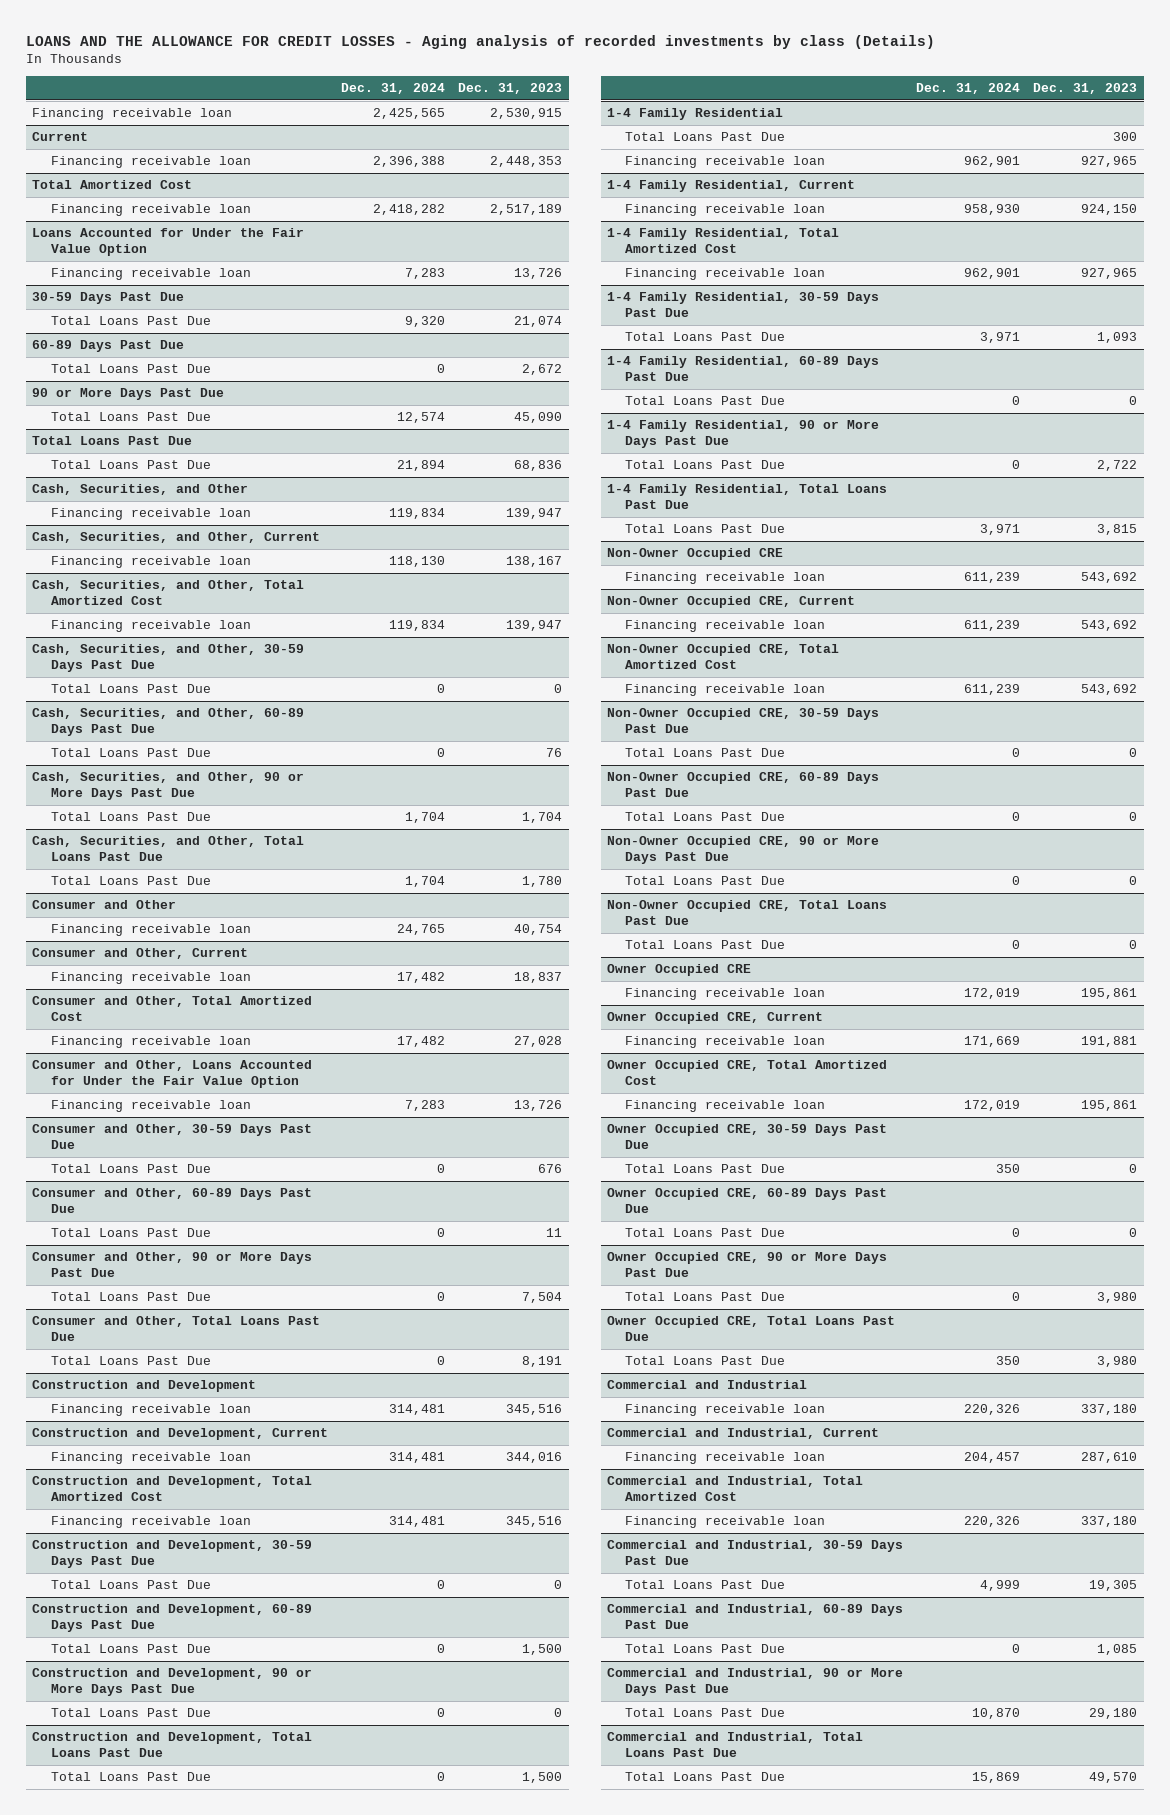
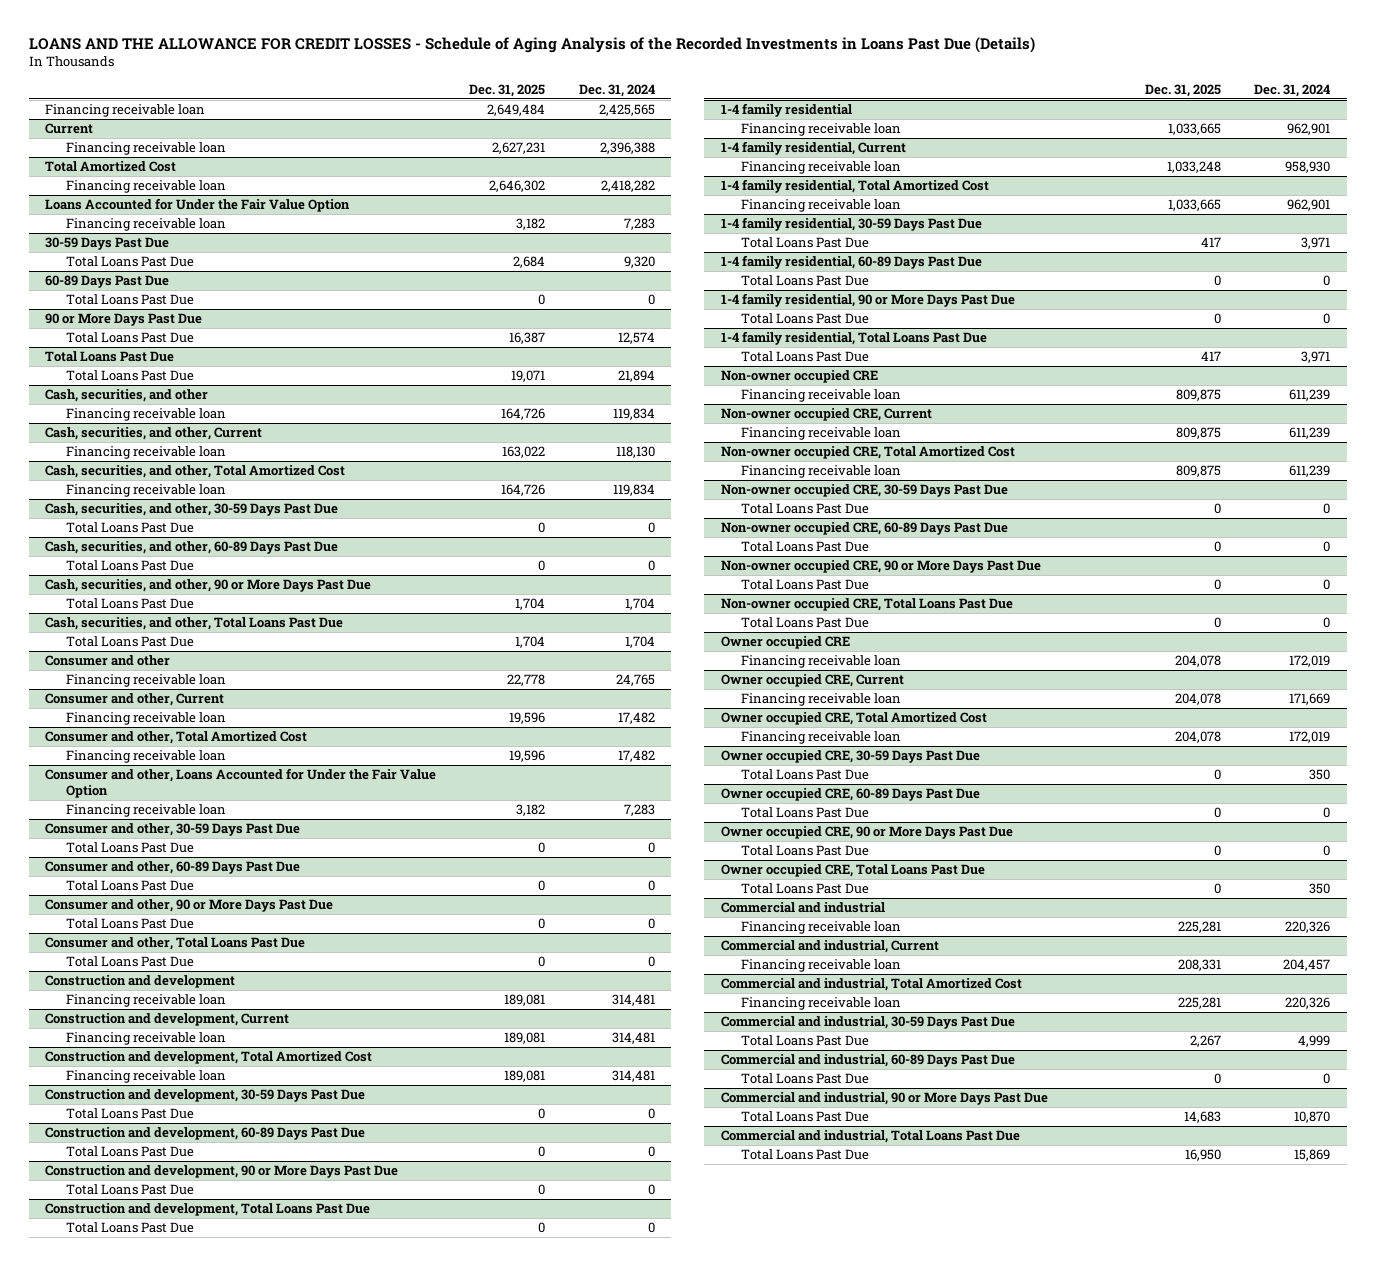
[25,34,935,49] LOANS AND THE ALLOWANCE FOR CREDIT LOSSES - Aging analysis of recorded investments by class (Details) -> [28,36,1035,53] LOANS AND THE ALLOWANCE FOR CREDIT LOSSES - Schedule of Aging Analysis of the Recorded Investments in Loans Past Due (Details)
[458,83,563,95] Dec. 31, 2023 -> none
none -> [469,83,546,97] Dec. 31, 2025
[32,484,249,496] Cash, Securities, and Other -> [45,389,209,403] Cash, securities, and other
[32,532,321,544] Cash, Securities, and Other, Current -> [45,427,263,441] Cash, securities, and other, Current
[32,580,305,605] Cash, Securities, and Other, Total Amortized Cost -> [45,465,346,479] Cash, securities, and other, Total Amortized Cost
[32,644,305,672] Cash, Securities, and Other, 30-59 Days Past Due -> [45,503,339,517] Cash, securities, and other, 30-59 Days Past Due
[32,708,305,736] Cash, Securities, and Other, 60-89 Days Past Due -> [45,541,339,555] Cash, securities, and other, 60-89 Days Past Due
[32,772,305,800] Cash, Securities, and Other, 90 or More Days Past Due -> [45,579,372,593] Cash, securities, and other, 90 or More Days Past Due
[32,836,305,861] Cash, Securities, and Other, Total Loans Past Due -> [45,617,344,631] Cash, securities, and other, Total Loans Past Due
[32,900,177,910] Consumer and Other -> [45,655,171,667] Consumer and other
[32,948,249,960] Consumer and Other, Current -> [45,693,225,707] Consumer and other, Current
[32,996,313,1021] Consumer and Other, Total Amortized Cost -> [45,731,308,745] Consumer and other, Total Amortized Cost
[32,1060,313,1088] Consumer and Other, Loans Accounted for Under the Fair Value Option -> [45,768,437,799] Consumer and other, Loans Accounted for Under the Fair Value Option
[32,1124,313,1149] Consumer and Other, 30-59 Days Past Due -> [45,823,301,837] Consumer and other, 30-59 Days Past Due
[32,1188,313,1213] Consumer and Other, 60-89 Days Past Due -> [45,861,301,875] Consumer and other, 60-89 Days Past Due
[32,1252,313,1277] Consumer and Other, 90 or More Days Past Due -> [45,899,334,913] Consumer and other, 90 or More Days Past Due
[32,1316,321,1341] Consumer and Other, Total Loans Past Due -> [45,937,306,951] Consumer and other, Total Loans Past Due
[32,1380,257,1393] Construction and Development -> [45,975,236,989] Construction and development
[32,1428,329,1441] Construction and Development, Current -> [45,1013,290,1027] Construction and development, Current
[32,1476,313,1501] Construction and Development, Total Amortized Cost -> [45,1051,373,1065] Construction and development, Total Amortized Cost
[32,1540,313,1568] Construction and Development, 30-59 Days Past Due -> [45,1089,366,1103] Construction and development, 30-59 Days Past Due
[32,1604,313,1632] Construction and Development, 60-89 Days Past Due -> [45,1127,366,1141] Construction and development, 60-89 Days Past Due
[32,1668,313,1696] Construction and Development, 90 or More Days Past Due -> [45,1165,399,1179] Construction and development, 90 or More Days Past Due
[32,1732,313,1757] Construction and Development, Total Loans Past Due -> [45,1203,371,1217] Construction and development, Total Loans Past Due
[625,132,786,142] Total Loans Past Due -> none
[607,108,784,121] 1-4 Family Residential -> [720,103,852,118] 1-4 family residential
[607,180,856,193] 1-4 Family Residential, Current -> [720,141,906,156] 1-4 family residential, Current
[607,228,840,253] 1-4 Family Residential, Total Amortized Cost -> [720,179,989,194] 1-4 family residential, Total Amortized Cost
[607,292,880,317] 1-4 Family Residential, 30-59 Days Past Due -> [720,217,982,232] 1-4 family residential, 30-59 Days Past Due
[607,356,880,381] 1-4 Family Residential, 60-89 Days Past Due -> [720,255,982,270] 1-4 family residential, 60-89 Days Past Due
[607,420,880,448] 1-4 Family Residential, 90 or More Days Past Due -> [720,293,1015,308] 1-4 family residential, 90 or More Days Past Due
[607,484,888,509] 1-4 Family Residential, Total Loans Past Due -> [720,331,987,346] 1-4 family residential, Total Loans Past Due
[607,548,784,561] Non-Owner Occupied CRE -> [720,370,878,384] Non-owner occupied CRE
[607,596,856,609] Non-Owner Occupied CRE, Current -> [720,408,932,422] Non-owner occupied CRE, Current
[607,644,840,669] Non-Owner Occupied CRE, Total Amortized Cost -> [720,446,1015,460] Non-owner occupied CRE, Total Amortized Cost
[607,708,880,733] Non-Owner Occupied CRE, 30-59 Days Past Due -> [720,484,1008,498] Non-owner occupied CRE, 30-59 Days Past Due
[607,772,880,797] Non-Owner Occupied CRE, 60-89 Days Past Due -> [720,522,1008,536] Non-owner occupied CRE, 60-89 Days Past Due
[607,836,880,864] Non-Owner Occupied CRE, 90 or More Days Past Due -> [720,560,1041,574] Non-owner occupied CRE, 90 or More Days Past Due
[607,900,888,925] Non-Owner Occupied CRE, Total Loans Past Due -> [720,598,1013,612] Non-owner occupied CRE, Total Loans Past Due
[607,964,752,977] Owner Occupied CRE -> [720,636,850,650] Owner occupied CRE
[607,1012,824,1025] Owner Occupied CRE, Current -> [720,674,904,688] Owner occupied CRE, Current
[607,1060,888,1085] Owner Occupied CRE, Total Amortized Cost -> [720,712,987,726] Owner occupied CRE, Total Amortized Cost
[607,1124,888,1149] Owner Occupied CRE, 30-59 Days Past Due -> [720,750,980,764] Owner occupied CRE, 30-59 Days Past Due
[607,1188,888,1213] Owner Occupied CRE, 60-89 Days Past Due -> [720,788,980,802] Owner occupied CRE, 60-89 Days Past Due
[607,1252,888,1277] Owner Occupied CRE, 90 or More Days Past Due -> [720,826,1013,840] Owner occupied CRE, 90 or More Days Past Due
[607,1316,896,1341] Owner Occupied CRE, Total Loans Past Due -> [720,864,985,878] Owner occupied CRE, Total Loans Past Due
[607,1380,808,1390] Commercial and Industrial -> [720,902,885,914] Commercial and industrial
[607,1428,880,1440] Commercial and Industrial, Current -> [720,940,939,954] Commercial and industrial, Current
[607,1476,864,1501] Commercial and Industrial, Total Amortized Cost -> [720,978,1022,992] Commercial and industrial, Total Amortized Cost
[607,1540,904,1565] Commercial and Industrial, 30-59 Days Past Due -> [720,1016,1015,1030] Commercial and industrial, 30-59 Days Past Due
[607,1604,904,1629] Commercial and Industrial, 60-89 Days Past Due -> [720,1054,1015,1068] Commercial and industrial, 60-89 Days Past Due
[607,1668,904,1696] Commercial and Industrial, 90 or More Days Past Due -> [720,1092,1048,1106] Commercial and industrial, 90 or More Days Past Due
[607,1732,864,1757] Commercial and Industrial, Total Loans Past Due -> [720,1130,1020,1144] Commercial and industrial, Total Loans Past Due

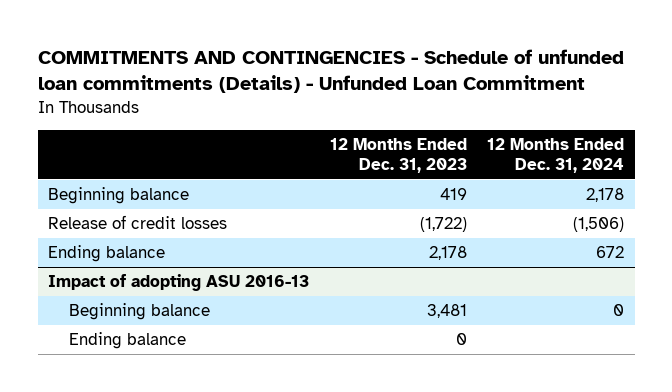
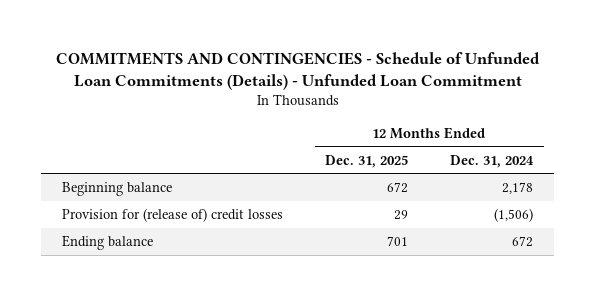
[37,48,624,94] COMMITMENTS AND CONTINGENCIES - Schedule of unfunded loan commitments (Details) - Unfunded Loan Commitment -> [55,51,540,90] COMMITMENTS AND CONTINGENCIES - Schedule of Unfunded Loan Commitments (Details) - Unfunded Loan Commitment
[329,137,467,173] 12 Months Ended Dec. 31, 2023 -> none
none -> [325,154,409,168] Dec. 31, 2025
[48,215,228,230] Release of credit losses -> [62,208,284,223] Provision for (release of) credit losses
[48,274,310,292] Impact of adopting ASU 2016-13 -> none
[69,303,211,321] Beginning balance -> none
[69,332,187,350] Ending balance -> none

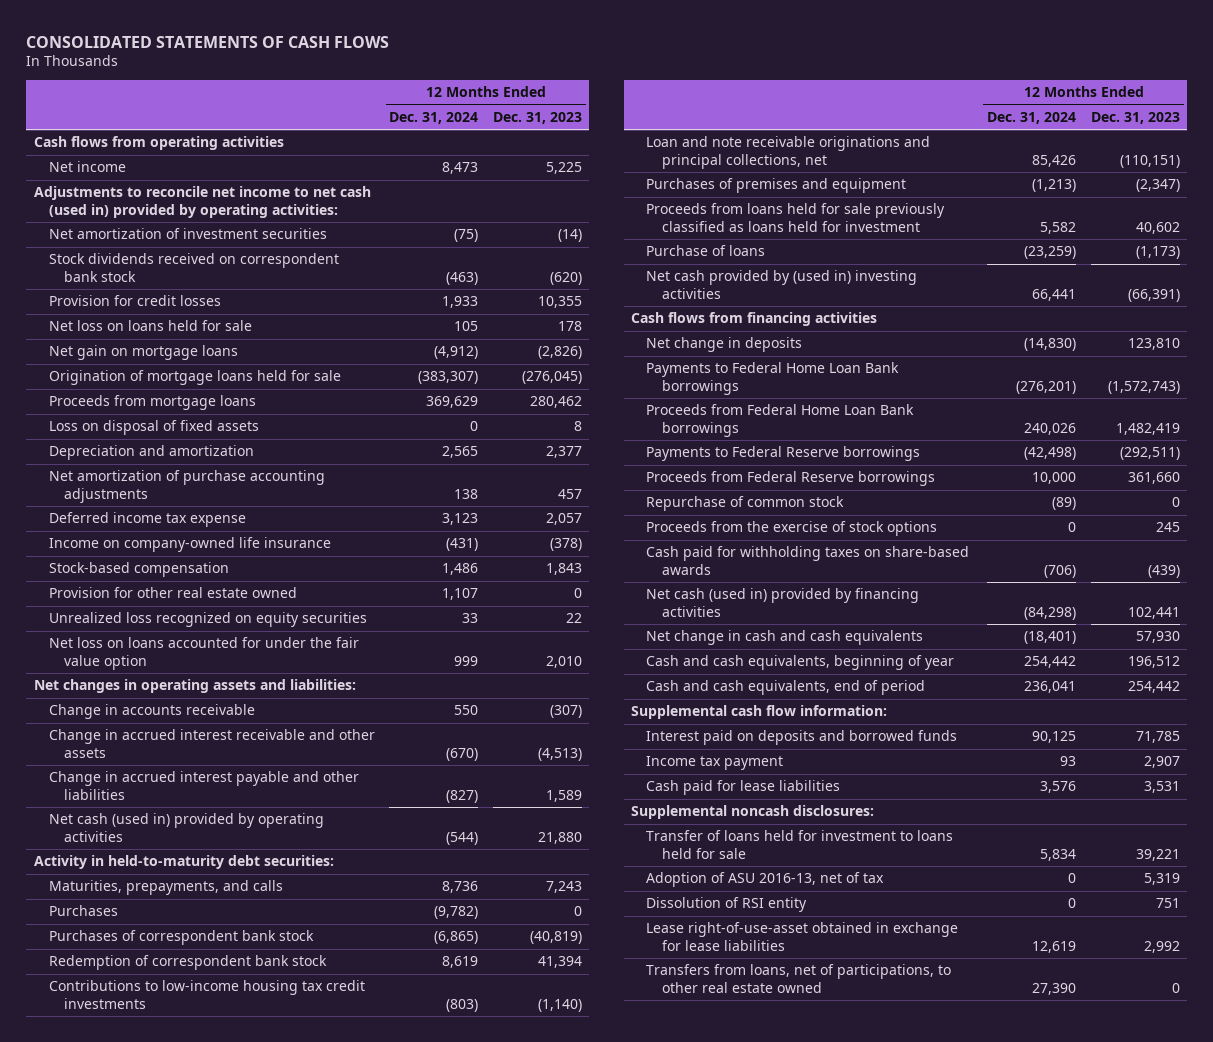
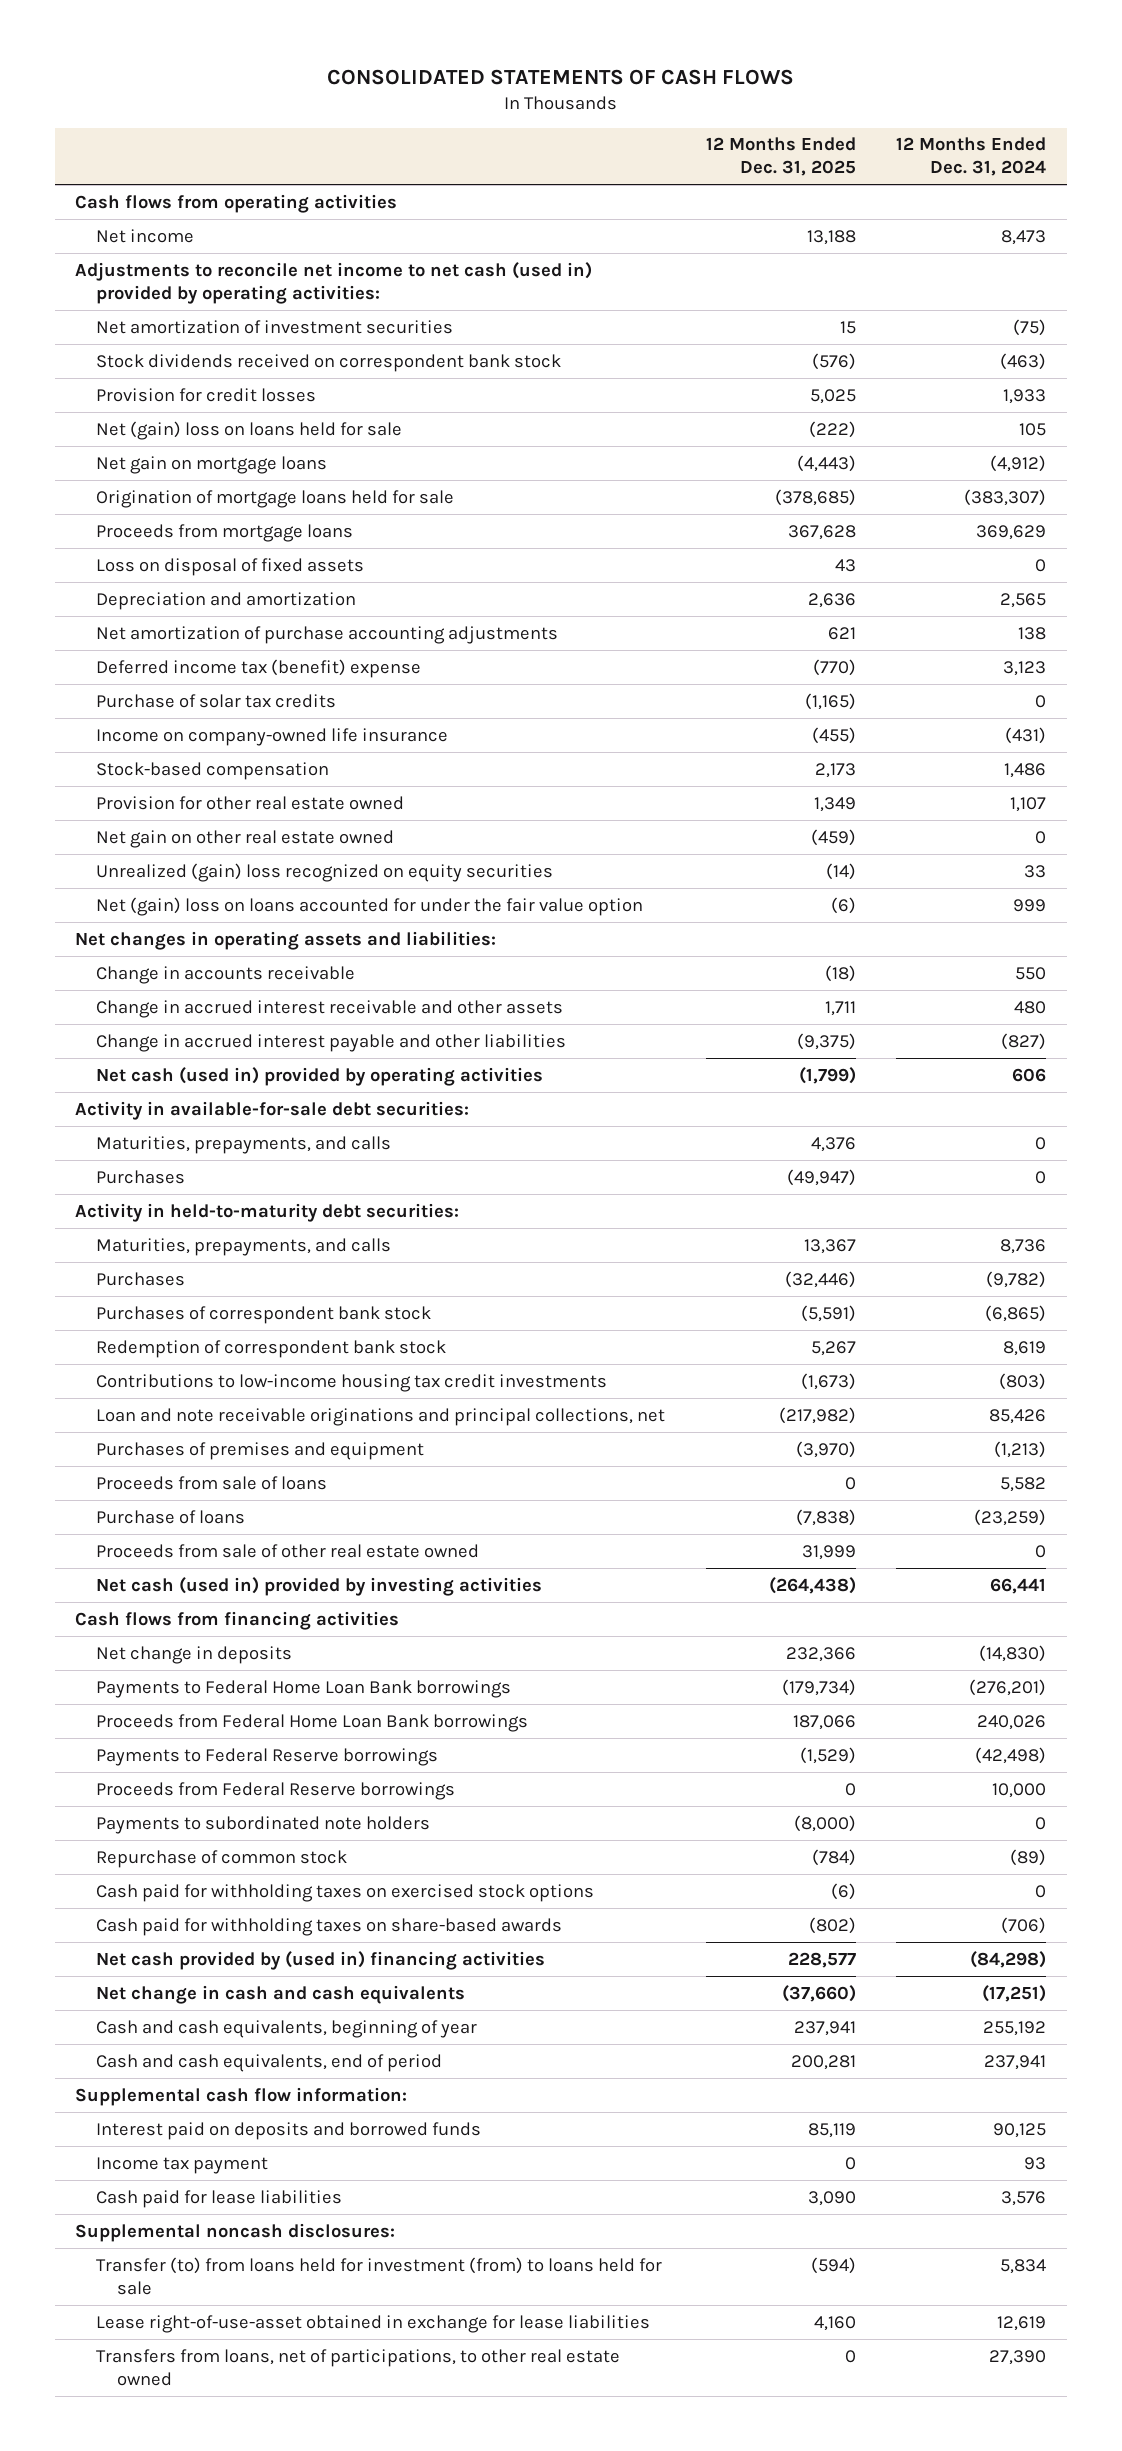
[493,111,583,124] Dec. 31, 2023 -> none
none -> [705,137,856,177] 12 Months Ended Dec. 31, 2025
[48,320,252,332] Net loss on loans held for sale -> [96,420,403,440] Net (gain) loss on loans held for sale
[48,512,246,528] Deferred income tax expense -> [96,658,422,678] Deferred income tax (benefit) expense
none -> [96,693,337,708] Purchase of solar tax credits
none -> [96,829,395,848] Net gain on other real estate owned
[48,612,367,628] Unrealized loss recognized on equity securities -> [96,862,554,882] Unrealized (gain) loss recognized on equity securities
[48,637,359,670] Net loss on loans accounted for under the fair value option -> [96,896,644,916] Net (gain) loss on loans accounted for under the fair value option
[446,747,479,761] (670) -> [1014,1000,1047,1014] 480
[446,831,479,845] (544) -> [1012,1067,1047,1082] 606
none -> [75,1100,470,1120] Activity in available-for-sale debt securities:
none -> [96,1135,392,1154] Maturities, prepayments, and calls
none -> [96,1169,186,1184] Purchases
[646,203,946,232] Proceeds from loans held for sale previously classified as loans held for investment -> [96,1475,328,1490] Proceeds from sale of loans
none -> [96,1543,480,1558] Proceeds from sale of other real estate owned
[646,270,918,299] Net cash provided by (used in) investing activities -> [96,1576,543,1596] Net cash (used in) provided by investing activities
none -> [96,1815,431,1834] Payments to subordinated note holders
[646,521,938,537] Proceeds from the exercise of stock options -> none
none -> [96,1883,595,1902] Cash paid for withholding taxes on exercised stock options
[646,588,920,617] Net cash (used in) provided by financing activities -> [96,1950,546,1970] Net cash provided by (used in) financing activities
[1024,631,1077,645] (18,401) -> [982,1984,1047,2002] (17,251)
[1024,656,1077,669] 254,442 -> [983,2020,1047,2036] 255,192
[1024,681,1077,694] 236,041 -> [984,2054,1047,2070] 237,941
[646,872,885,888] Adoption of ASU 2016-13, net of tax -> none
[646,897,808,913] Dissolution of RSI entity -> none
[646,830,954,859] Transfer of loans held for investment to loans held for sale -> [96,2256,663,2295] Transfer (to) from loans held for investment (from) to loans held for sale

